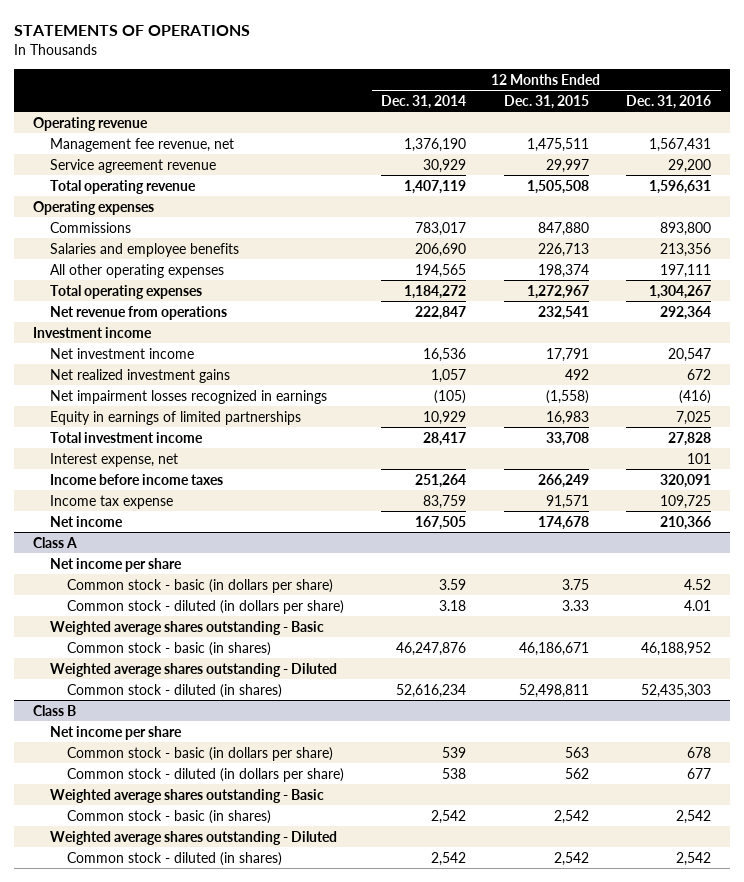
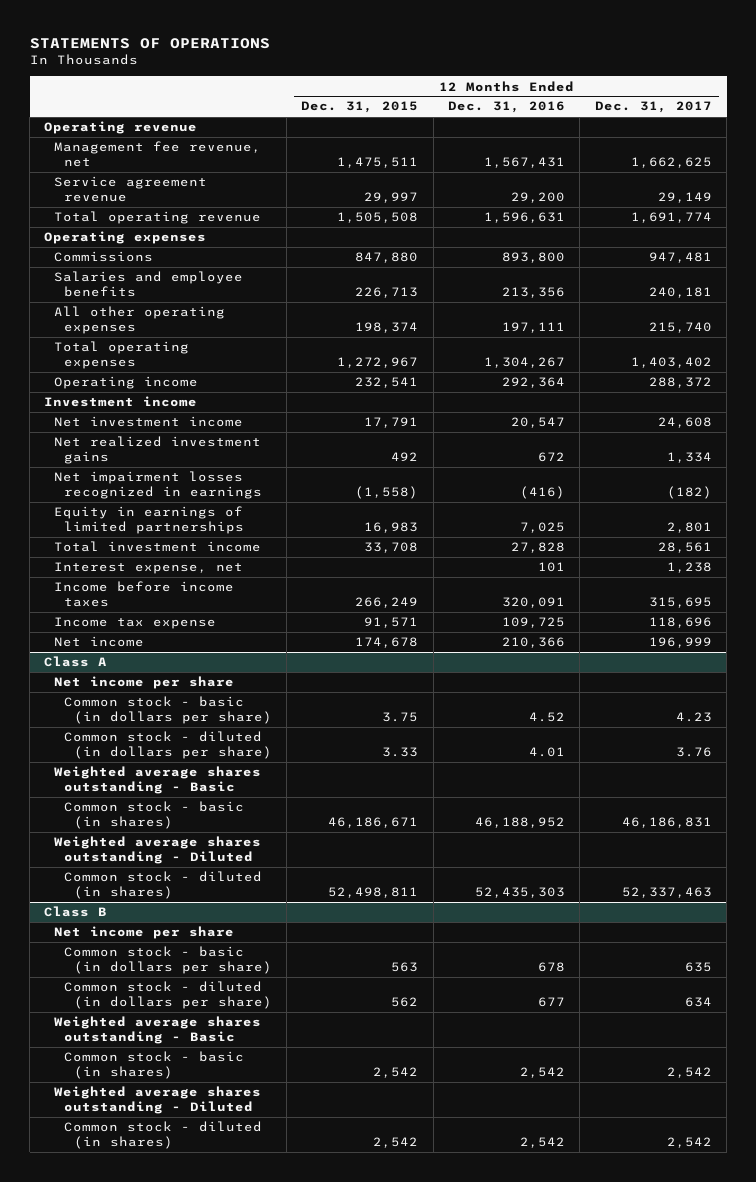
[381,94,467,109] Dec. 31, 2014 -> none
none -> [594,101,712,114] Dec. 31, 2017
[49,305,227,320] Net revenue from operations -> [54,376,199,390] Operating income

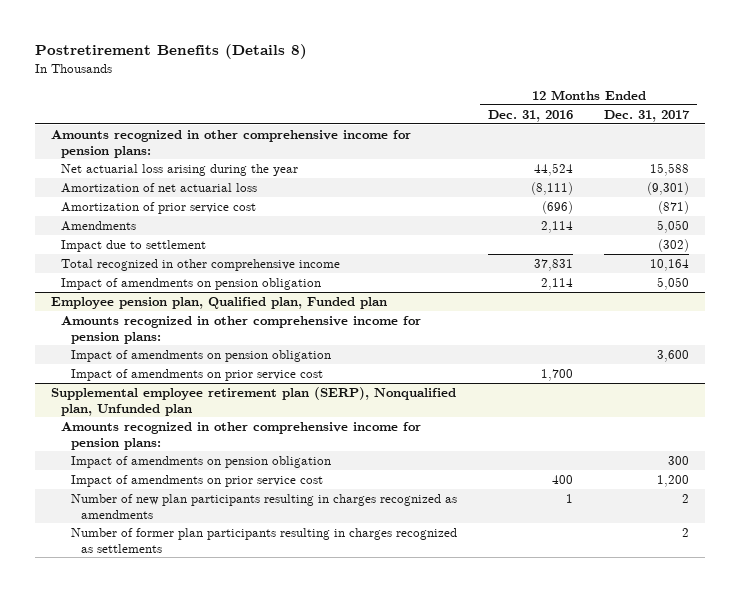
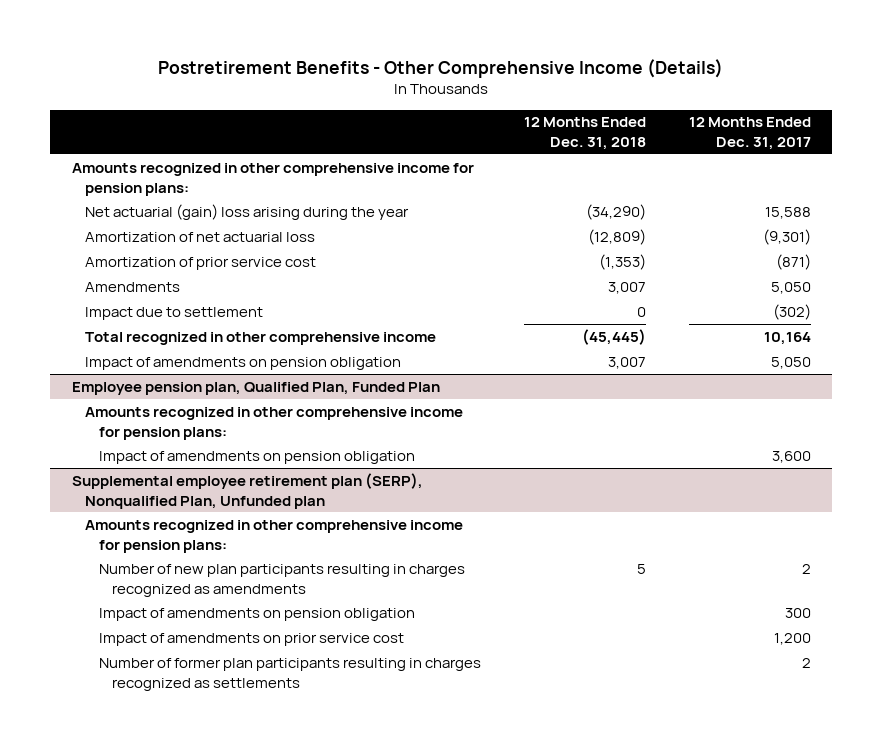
[34,44,307,60] Postretirement Benefits (Details 8) -> [158,58,724,78] Postretirement Benefits - Other Comprehensive Income (Details)
[488,109,574,122] Dec. 31, 2016 -> none
none -> [523,117,646,151] 12 Months Ended Dec. 31, 2018
[60,163,298,176] Net actuarial loss arising during the year -> [85,203,410,220] Net actuarial (gain) loss arising during the year
[50,296,387,309] Employee pension plan, Qualified plan, Funded plan -> [71,381,440,395] Employee pension plan, Qualified Plan, Funded Plan
[70,368,323,381] Impact of amendments on prior service cost -> none
[50,386,456,416] Supplemental employee retirement plan (SERP), Nonqualified plan, Unfunded plan -> [71,472,423,509] Supplemental employee retirement plan (SERP), Nonqualified Plan, Unfunded plan
none -> [98,563,465,597] Number of new plan participants resulting in charges recognized as amendments
[70,493,457,519] Number of new plan participants resulting in charges recognized as amendments -> none

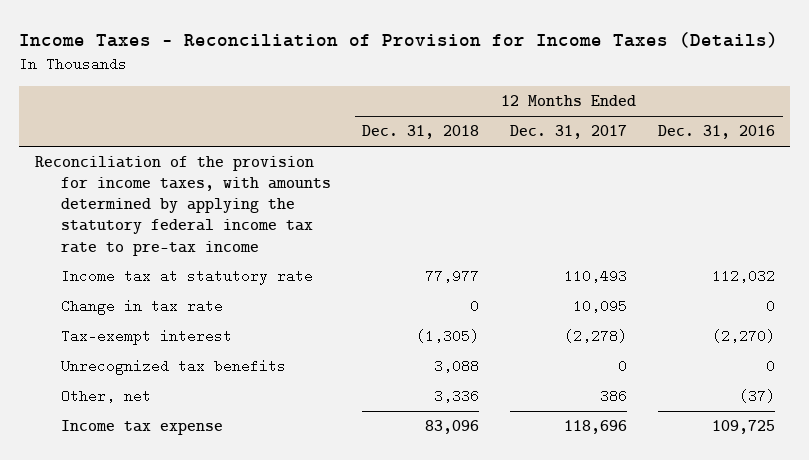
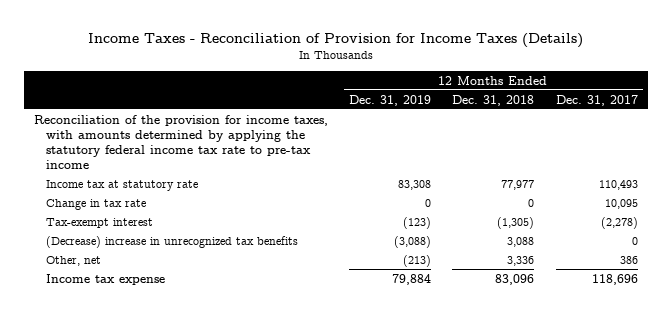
[657,125,775,140] Dec. 31, 2016 -> none
none -> [349,94,432,106] Dec. 31, 2019
[61,359,287,376] Unrecognized tax benefits -> [45,235,298,248] (Decrease) increase in unrecognized tax benefits

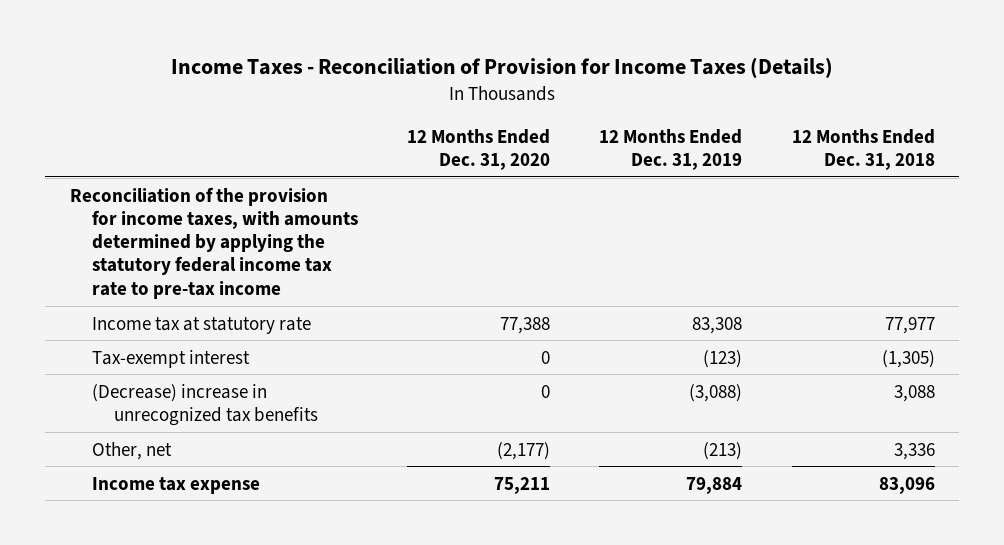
[555,94,638,106] Dec. 31, 2017 -> none
none -> [407,128,551,170] 12 Months Ended Dec. 31, 2020
[45,198,146,210] Change in tax rate -> none

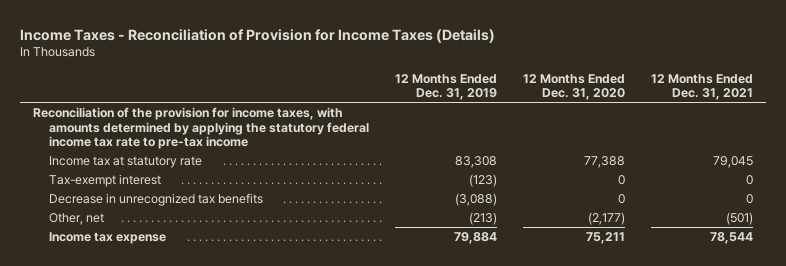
[791,128,935,170] 12 Months Ended Dec. 31, 2018 -> none
none -> [650,73,753,101] 12 Months Ended Dec. 31, 2021
[91,383,318,426] (Decrease) increase in unrecognized tax benefits -> [48,192,263,206] Decrease in unrecognized tax benefits

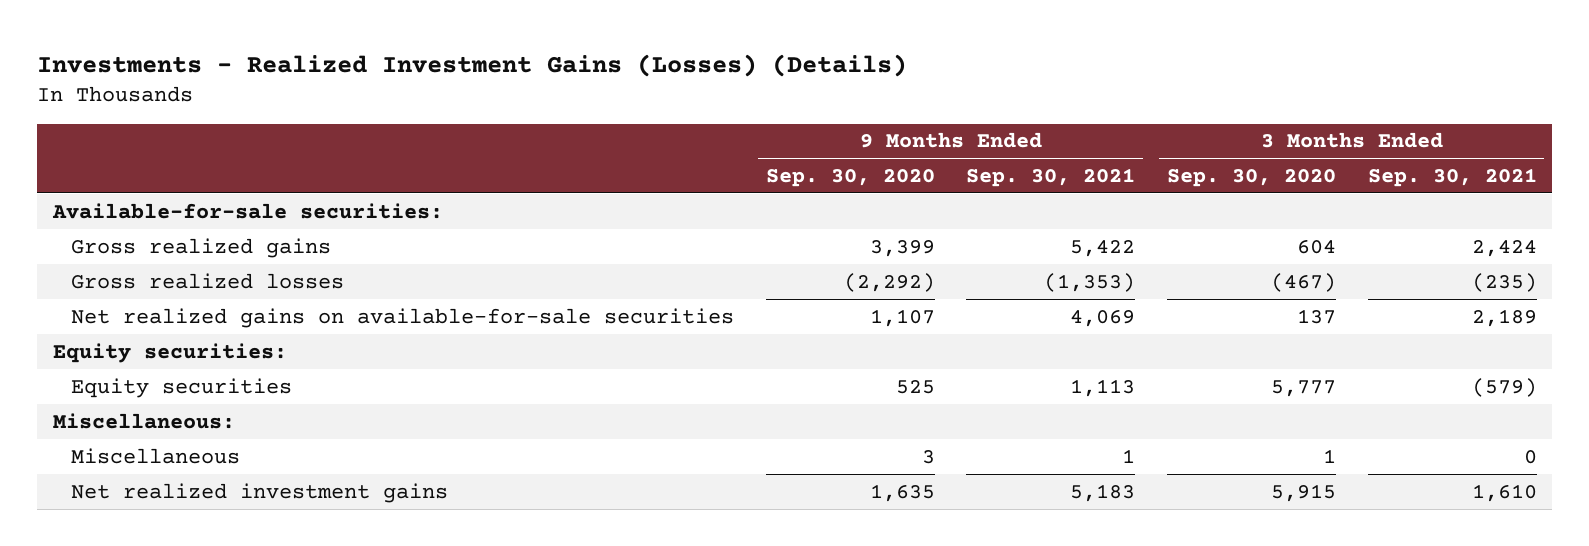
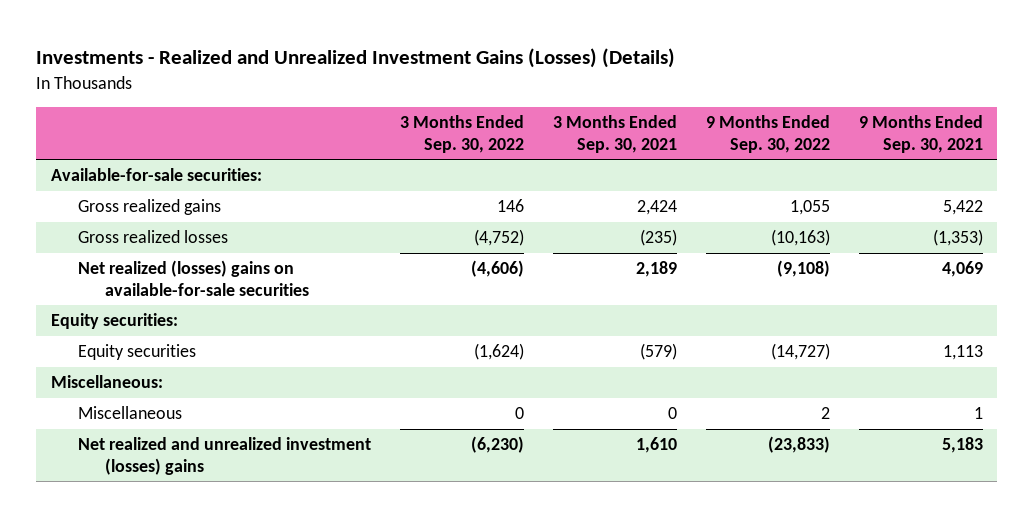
[37,53,908,77] Investments - Realized Investment Gains (Losses) (Details) -> [36,48,676,69] Investments - Realized and Unrealized Investment Gains (Losses) (Details)
[765,169,935,188] Sep. 30, 2020 -> none
[1166,169,1336,188] Sep. 30, 2020 -> none
none -> [399,115,524,154] 3 Months Ended Sep. 30, 2022
none -> [705,115,830,154] 9 Months Ended Sep. 30, 2022
[71,307,735,328] Net realized gains on available-for-sale securities -> [77,260,309,297] Net realized (losses) gains on available-for-sale securities
[71,482,449,503] Net realized investment gains -> [77,437,371,476] Net realized and unrealized investment (losses) gains

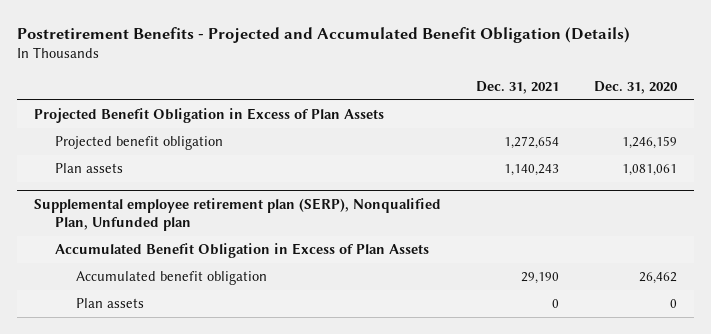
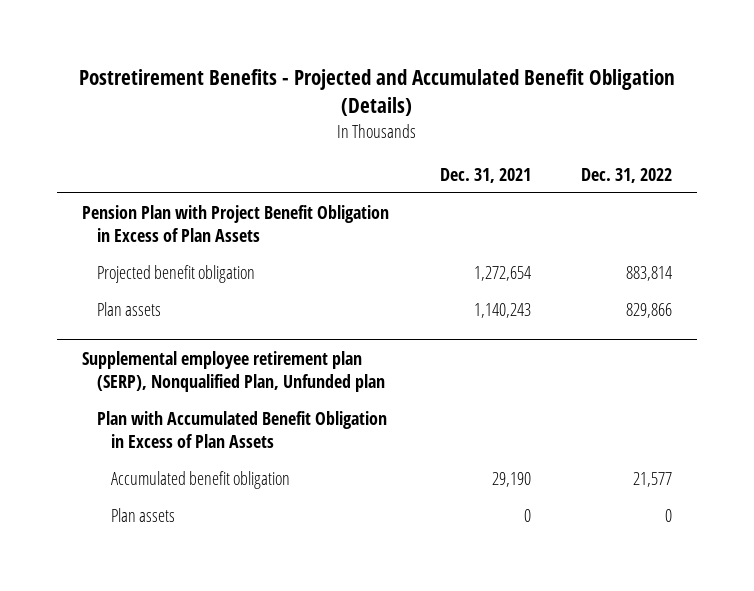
[593,80,678,94] Dec. 31, 2020 -> none
none -> [580,167,672,183] Dec. 31, 2022
[34,108,385,124] Projected Benefit Obligation in Excess of Plan Assets -> [82,204,390,243] Pension Plan with Project Benefit Obligation in Excess of Plan Assets
[55,243,430,259] Accumulated Benefit Obligation in Excess of Plan Assets -> [96,410,387,449] Plan with Accumulated Benefit Obligation in Excess of Plan Assets

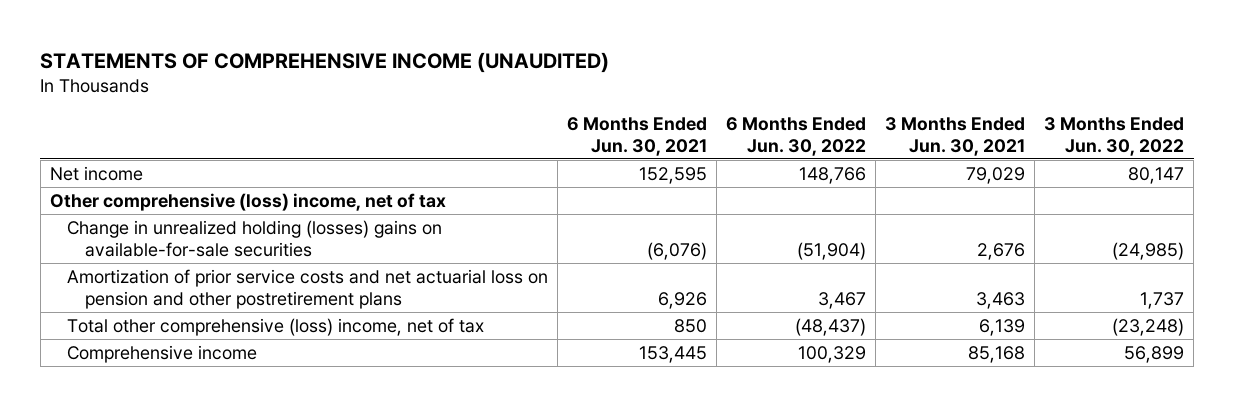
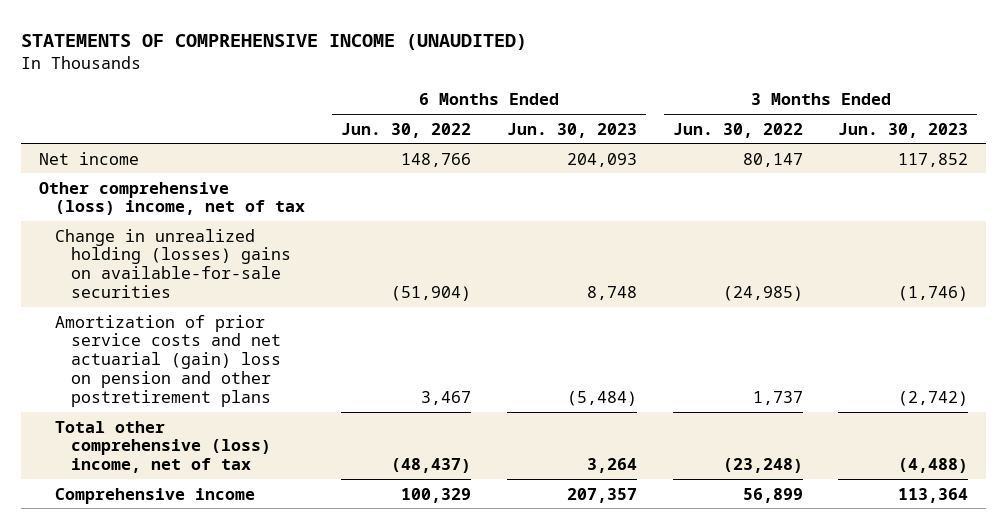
[567,116,708,156] 6 Months Ended Jun. 30, 2021 -> none
[885,116,1026,156] 3 Months Ended Jun. 30, 2021 -> none
none -> [506,122,637,138] Jun. 30, 2023
none -> [838,122,969,138] Jun. 30, 2023
[67,268,549,310] Amortization of prior service costs and net actuarial loss on pension and other postretirement plans -> [55,314,282,408] Amortization of prior service costs and net actuarial (gain) loss on pension and other postretirement plans

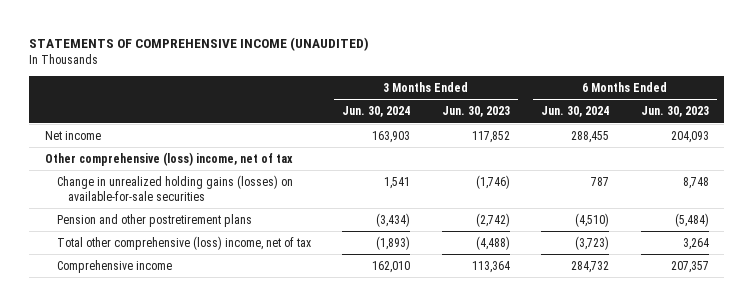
[340,122,471,138] Jun. 30, 2022 -> none
[672,122,803,138] Jun. 30, 2022 -> none
none -> [342,106,411,118] Jun. 30, 2024
none -> [541,106,610,118] Jun. 30, 2024
[55,228,292,299] Change in unrealized holding (losses) gains on available-for-sale securities -> [56,174,293,201] Change in unrealized holding gains (losses) on available-for-sale securities
[55,314,282,408] Amortization of prior service costs and net actuarial (gain) loss on pension and other postretirement plans -> [56,213,252,227] Pension and other postretirement plans

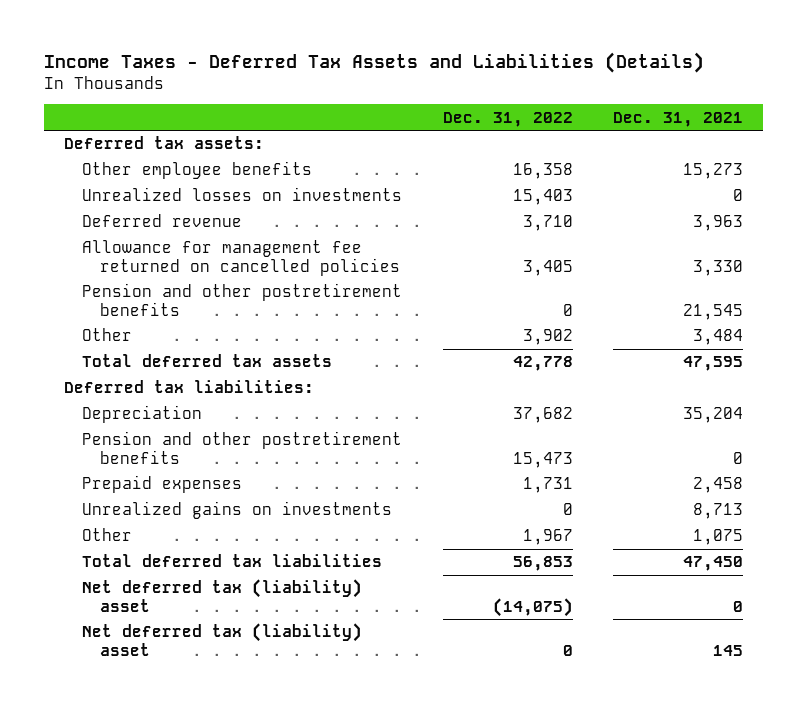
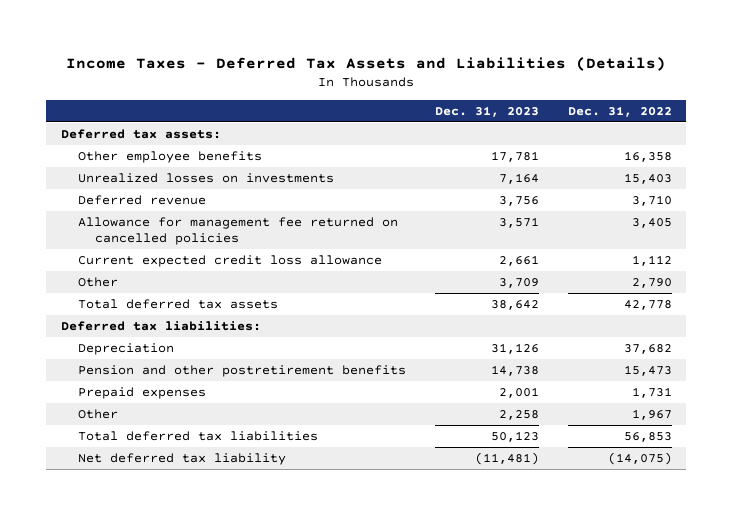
[612,111,743,127] Dec. 31, 2021 -> none
none -> [434,105,539,117] Dec. 31, 2023
[82,283,403,316] Pension and other postretirement benefits -> none
none -> [78,255,383,268] Current expected credit loss allowance
[522,329,573,346] 3,902 -> [631,278,672,289] 2,790
[82,501,393,520] Unrealized gains on investments -> none
[82,623,363,656] Net deferred tax (liability) asset -> none
[82,579,363,612] Net deferred tax (liability) asset -> [78,453,287,466] Net deferred tax liability

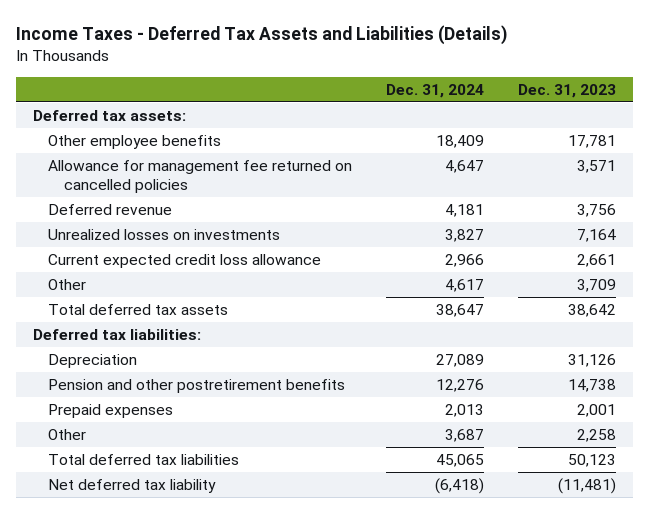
[567,105,672,117] Dec. 31, 2022 -> none
none -> [386,83,485,98] Dec. 31, 2024
[78,195,207,206] Deferred revenue -> [48,203,173,215] Deferred revenue
[78,173,335,184] Unrealized losses on investments -> [48,228,281,240] Unrealized losses on investments

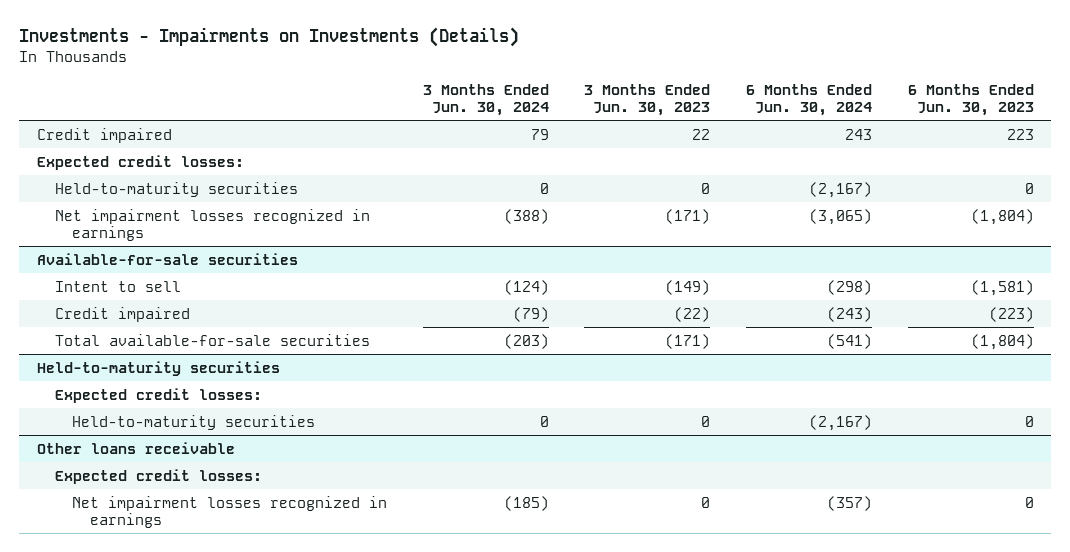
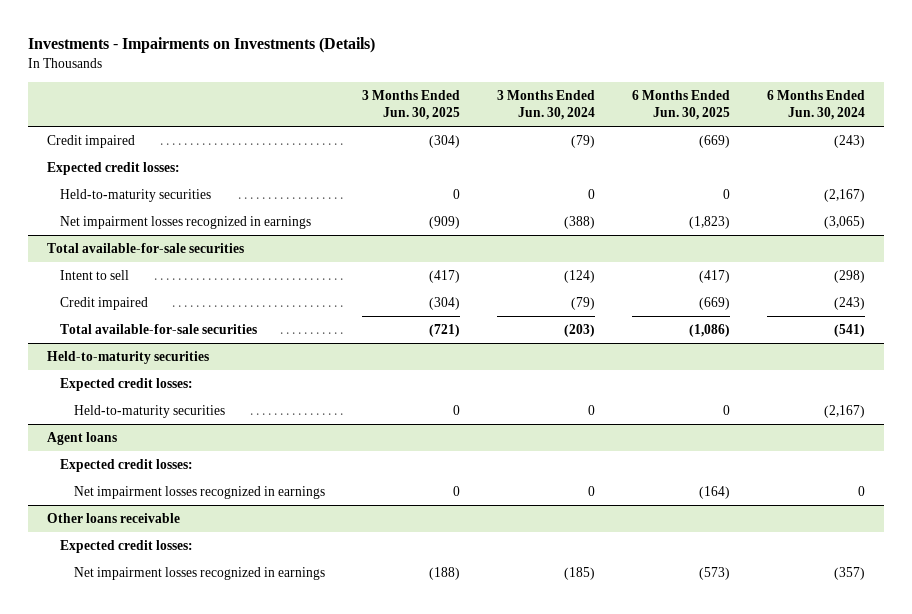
[584,83,711,116] 3 Months Ended Jun. 30, 2023 -> none
[907,83,1034,116] 6 Months Ended Jun. 30, 2023 -> none
none -> [361,89,460,121] 3 Months Ended Jun. 30, 2025
none -> [632,89,731,121] 6 Months Ended Jun. 30, 2025
[530,128,549,140] 79 -> [570,134,595,148] (79)
[845,128,873,140] 243 -> [834,134,866,148] (243)
[36,252,298,265] Available-for-sale securities -> [46,242,244,253] Total available-for-sale securities
none -> [46,431,117,445] Agent loans
none -> [60,458,194,472] Expected credit losses:
none -> [73,485,325,499] Net impairment losses recognized in earnings

